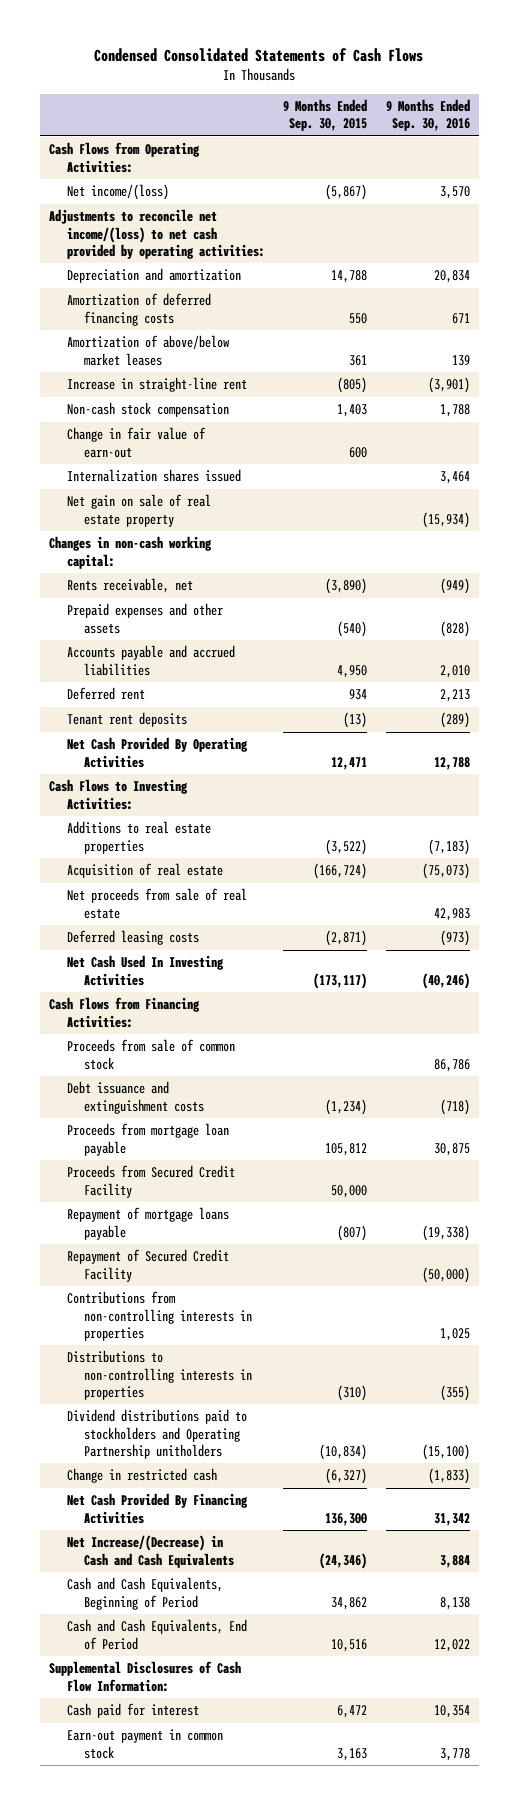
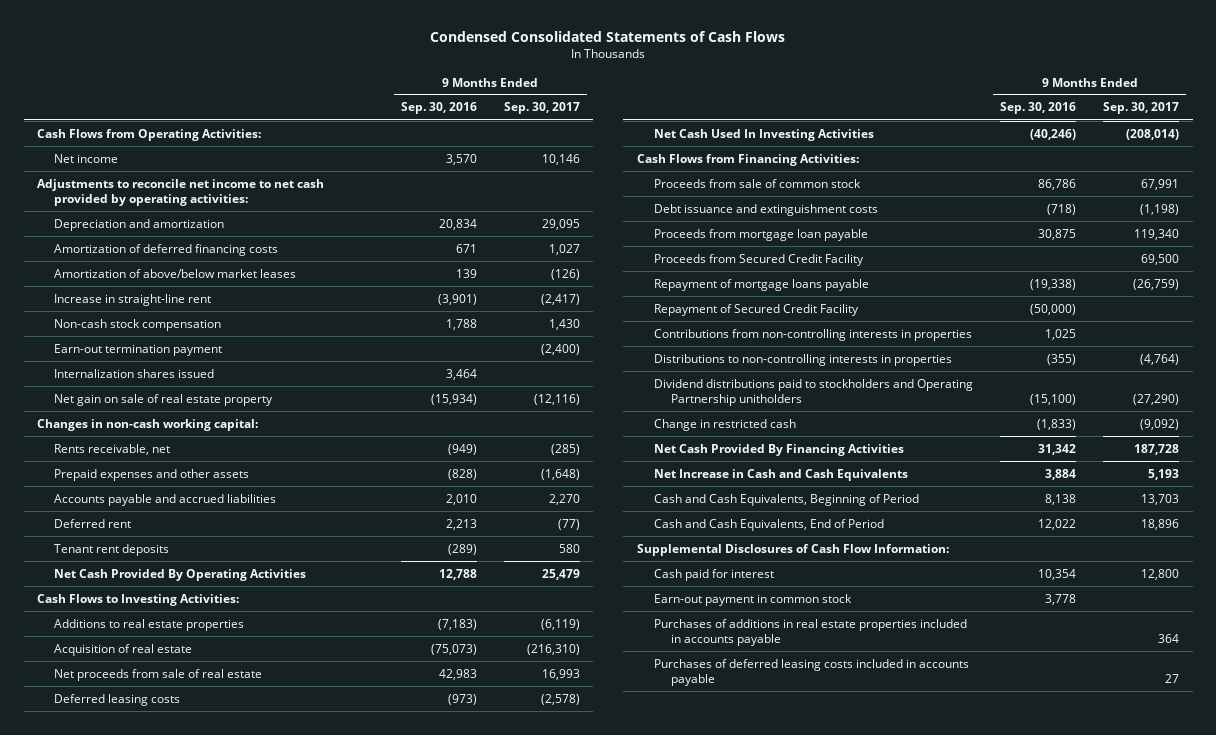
[283,99,368,132] 9 Months Ended Sep. 30, 2015 -> none
none -> [503,102,580,115] Sep. 30, 2017
[66,184,169,201] Net income/(loss) -> [54,153,119,163] Net income
[48,209,265,259] Adjustments to reconcile net income/(loss) to net cash provided by operating activities: -> [37,178,325,206] Adjustments to reconcile net income to net cash provided by operating activities:
[66,427,206,458] Change in fair value of earn-out -> [54,343,223,356] Earn-out termination payment
[66,1535,235,1568] Net Increase/(Decrease) in Cash and Cash Equivalents -> [653,468,908,481] Net Increase in Cash and Cash Equivalents
none -> [653,618,967,646] Purchases of additions in real estate properties included in accounts payable
none -> [653,658,969,686] Purchases of deferred leasing costs included in accounts payable

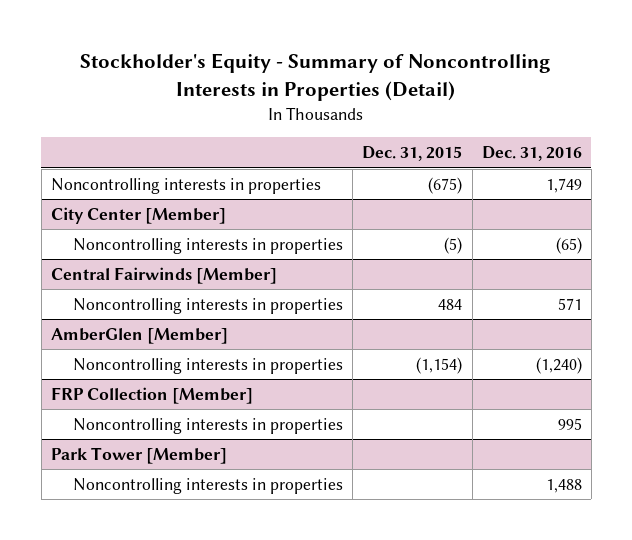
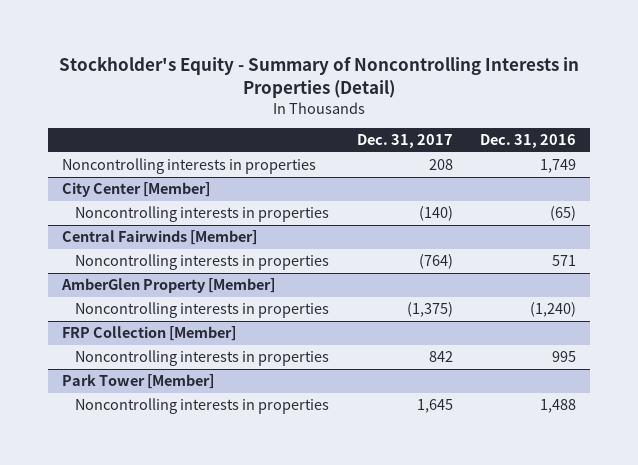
[362,146,463,162] Dec. 31, 2015 -> none
none -> [356,134,453,149] Dec. 31, 2017
[50,327,228,344] AmberGlen [Member] -> [61,278,276,294] AmberGlen Property [Member]

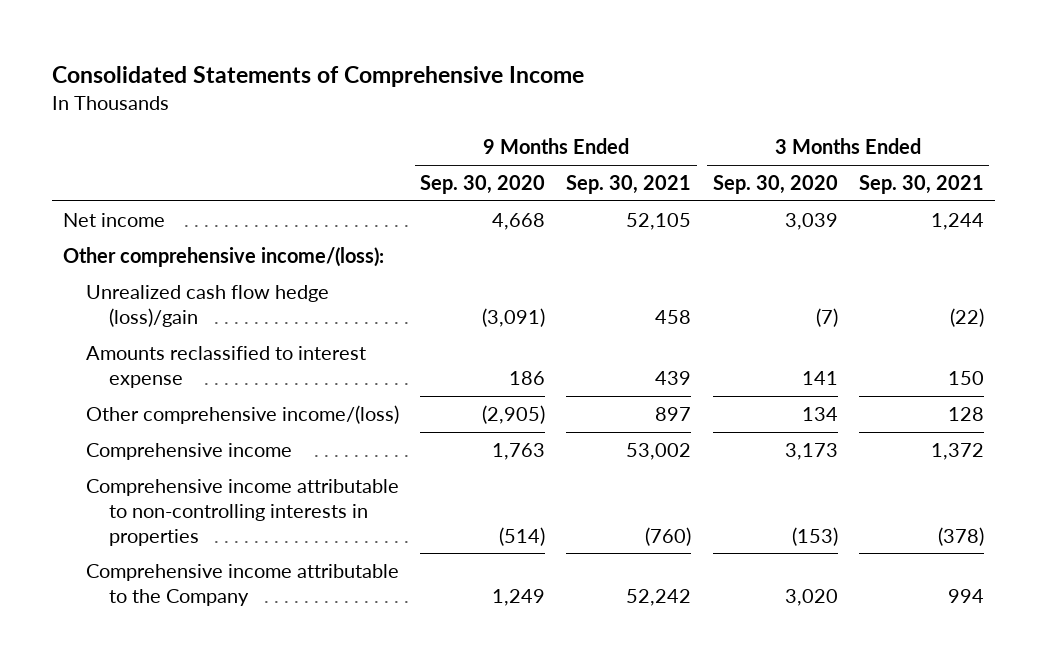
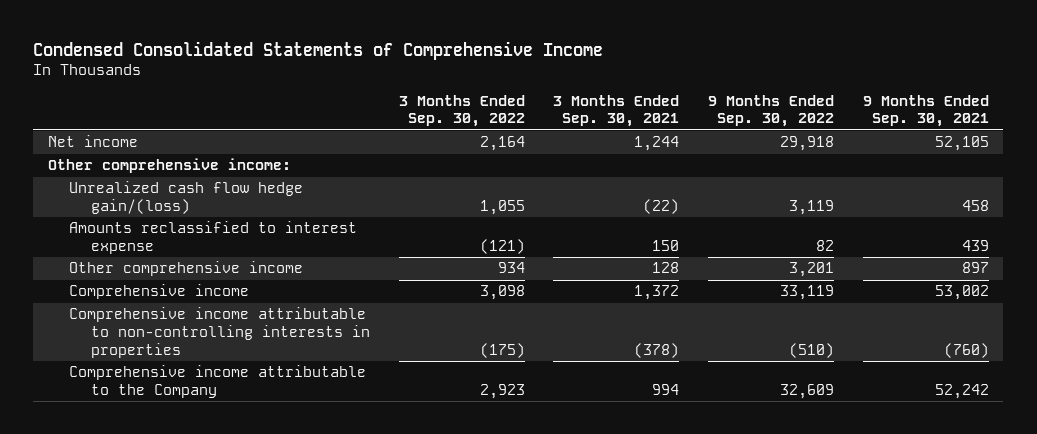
[52,65,585,87] Consolidated Statements of Comprehensive Income -> [33,40,604,60] Condensed Consolidated Statements of Comprehensive Income
[420,175,546,195] Sep. 30, 2020 -> none
[712,175,838,195] Sep. 30, 2020 -> none
none -> [398,94,525,128] 3 Months Ended Sep. 30, 2022
none -> [708,94,835,128] 9 Months Ended Sep. 30, 2022
[62,246,384,267] Other comprehensive income/(loss): -> [47,158,291,174] Other comprehensive income:
[85,284,329,327] Unrealized cash flow hedge (loss)/gain -> [69,181,304,214] Unrealized cash flow hedge gain/(loss)
[85,404,399,424] Other comprehensive income/(loss) -> [69,261,304,277] Other comprehensive income

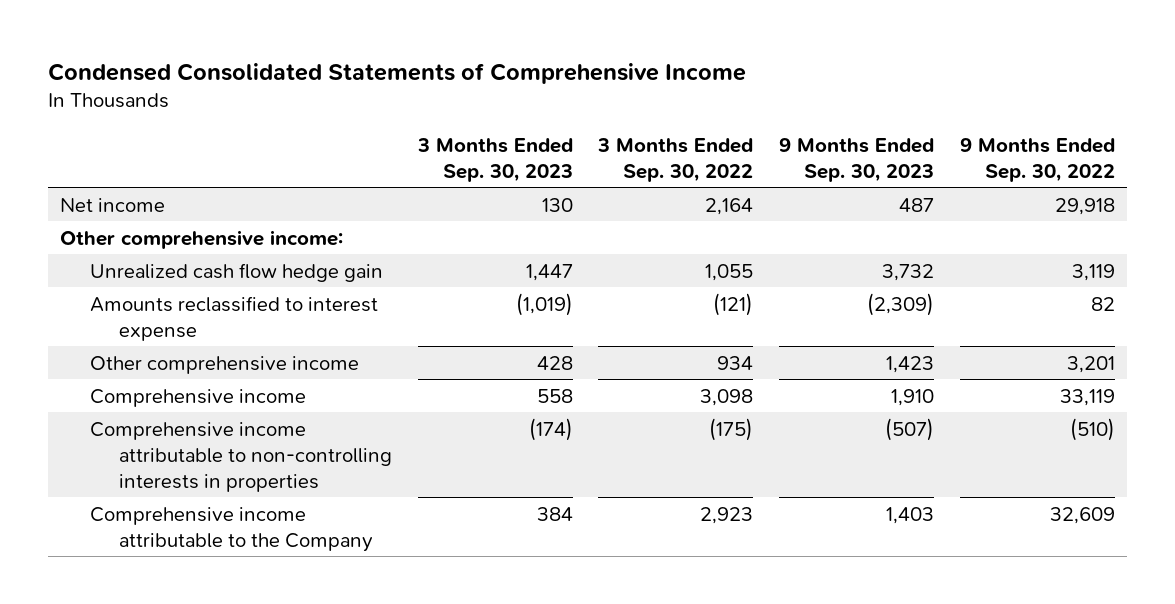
[553,94,680,128] 3 Months Ended Sep. 30, 2021 -> none
[862,94,989,128] 9 Months Ended Sep. 30, 2021 -> none
none -> [416,137,573,182] 3 Months Ended Sep. 30, 2023
none -> [778,137,934,182] 9 Months Ended Sep. 30, 2023
[69,181,304,214] Unrealized cash flow hedge gain/(loss) -> [89,262,383,282] Unrealized cash flow hedge gain

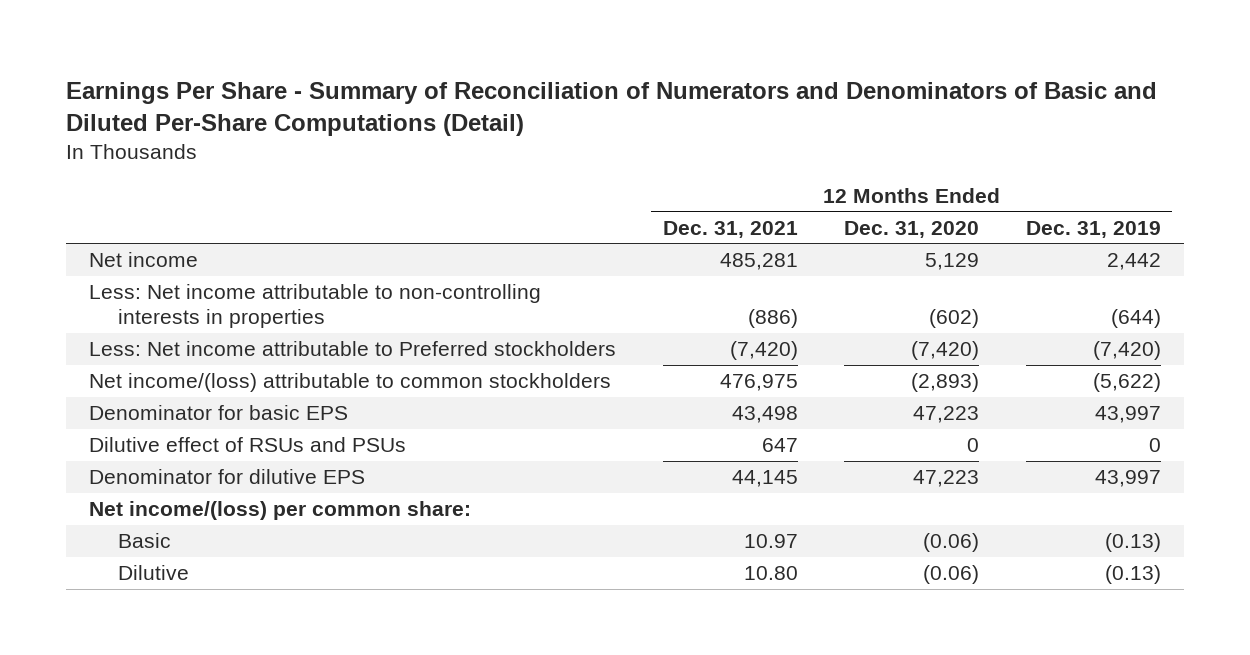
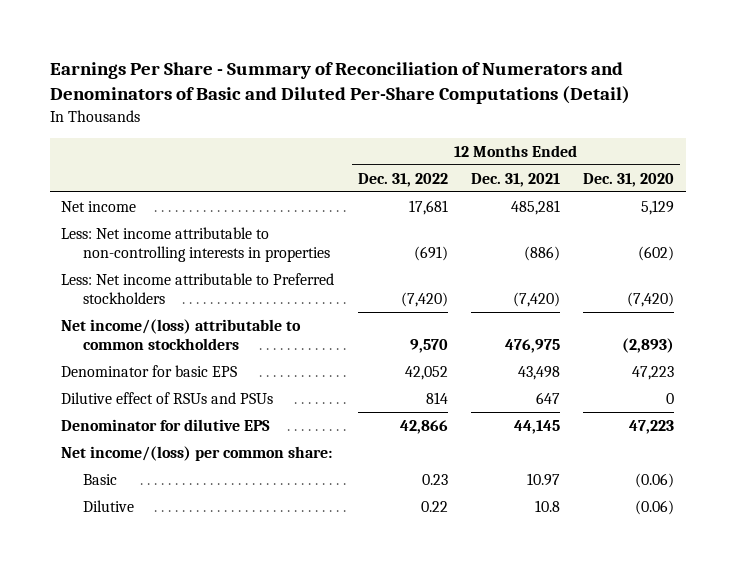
[1025,220,1161,238] Dec. 31, 2019 -> none
none -> [357,172,448,187] Dec. 31, 2022
[743,566,798,581] 10.80 -> [535,500,561,513] 10.8

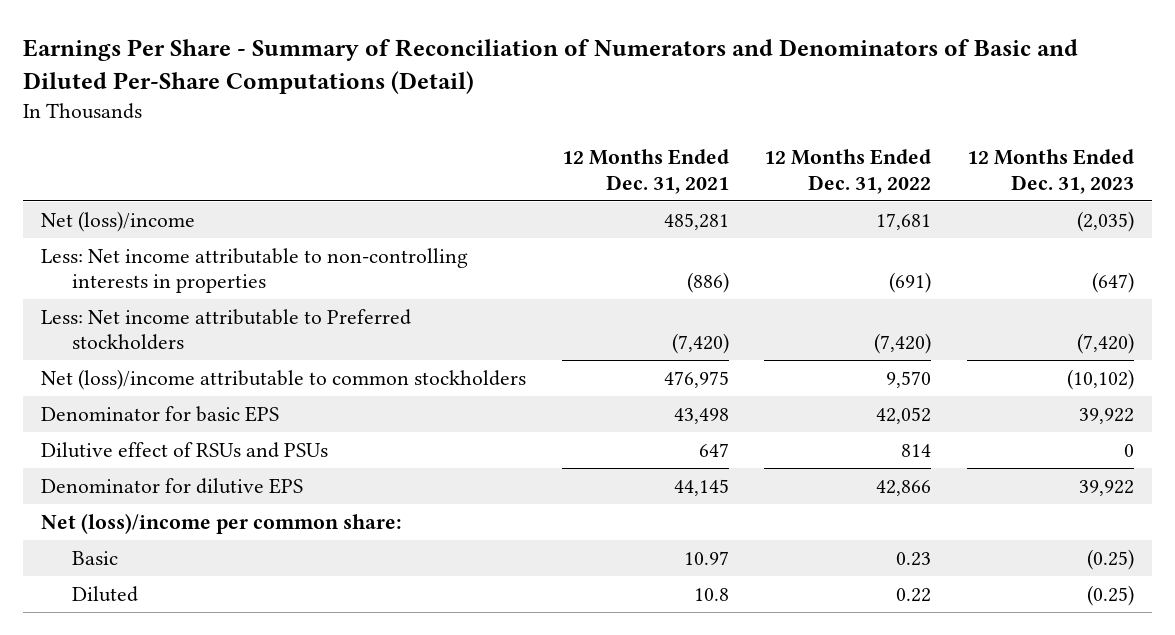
[583,172,675,187] Dec. 31, 2020 -> none
none -> [966,149,1134,194] 12 Months Ended Dec. 31, 2023
[61,201,137,213] Net income -> [40,210,195,232] Net (loss)/income
[61,319,302,351] Net income/(loss) attributable to common stockholders -> [40,368,526,390] Net (loss)/income attributable to common stockholders
[61,446,333,462] Net income/(loss) per common share: -> [40,512,402,534] Net (loss)/income per common share:
[83,500,135,513] Dilutive -> [72,585,139,602] Diluted

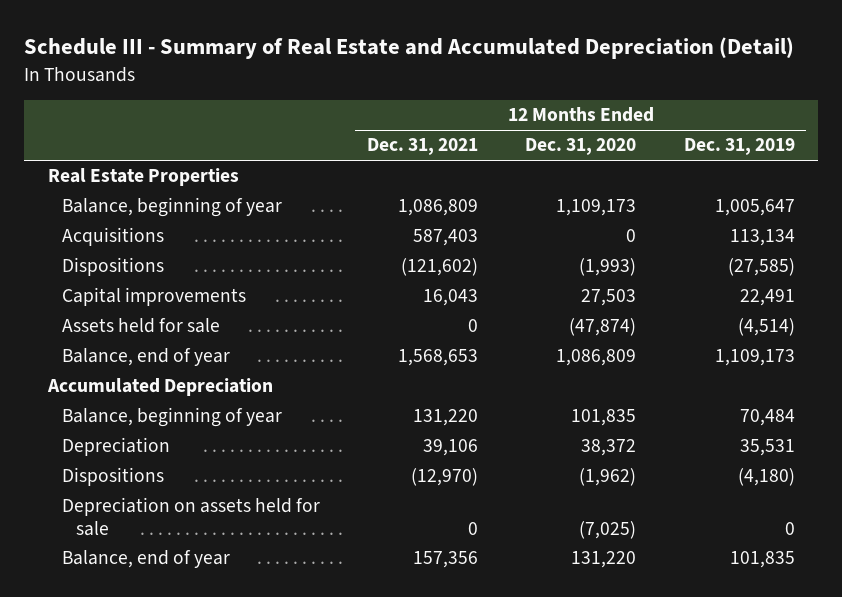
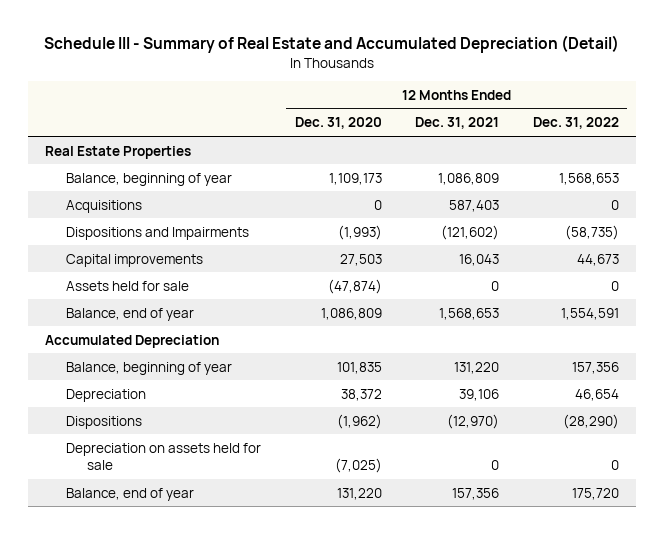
[683,138,795,156] Dec. 31, 2019 -> none
none -> [533,117,620,130] Dec. 31, 2022
[61,257,164,277] Dispositions -> [66,226,250,240] Dispositions and Impairments

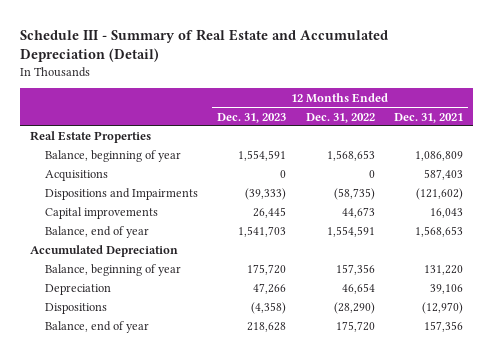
[294,117,382,130] Dec. 31, 2020 -> none
none -> [217,112,287,123] Dec. 31, 2023
[66,280,190,291] Assets held for sale -> none
[66,442,262,470] Depreciation on assets held for sale -> none

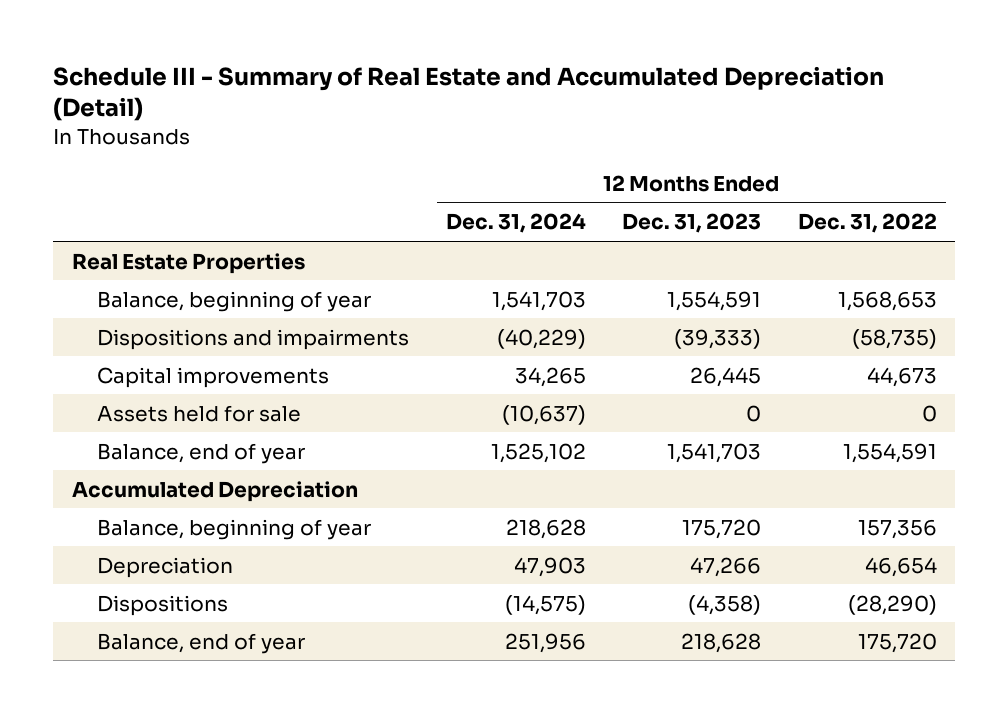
[394,112,464,123] Dec. 31, 2021 -> none
none -> [445,213,586,234] Dec. 31, 2024
[44,170,108,182] Acquisitions -> none
[44,188,198,201] Dispositions and Impairments -> [97,328,410,350] Dispositions and impairments
none -> [97,404,302,422] Assets held for sale

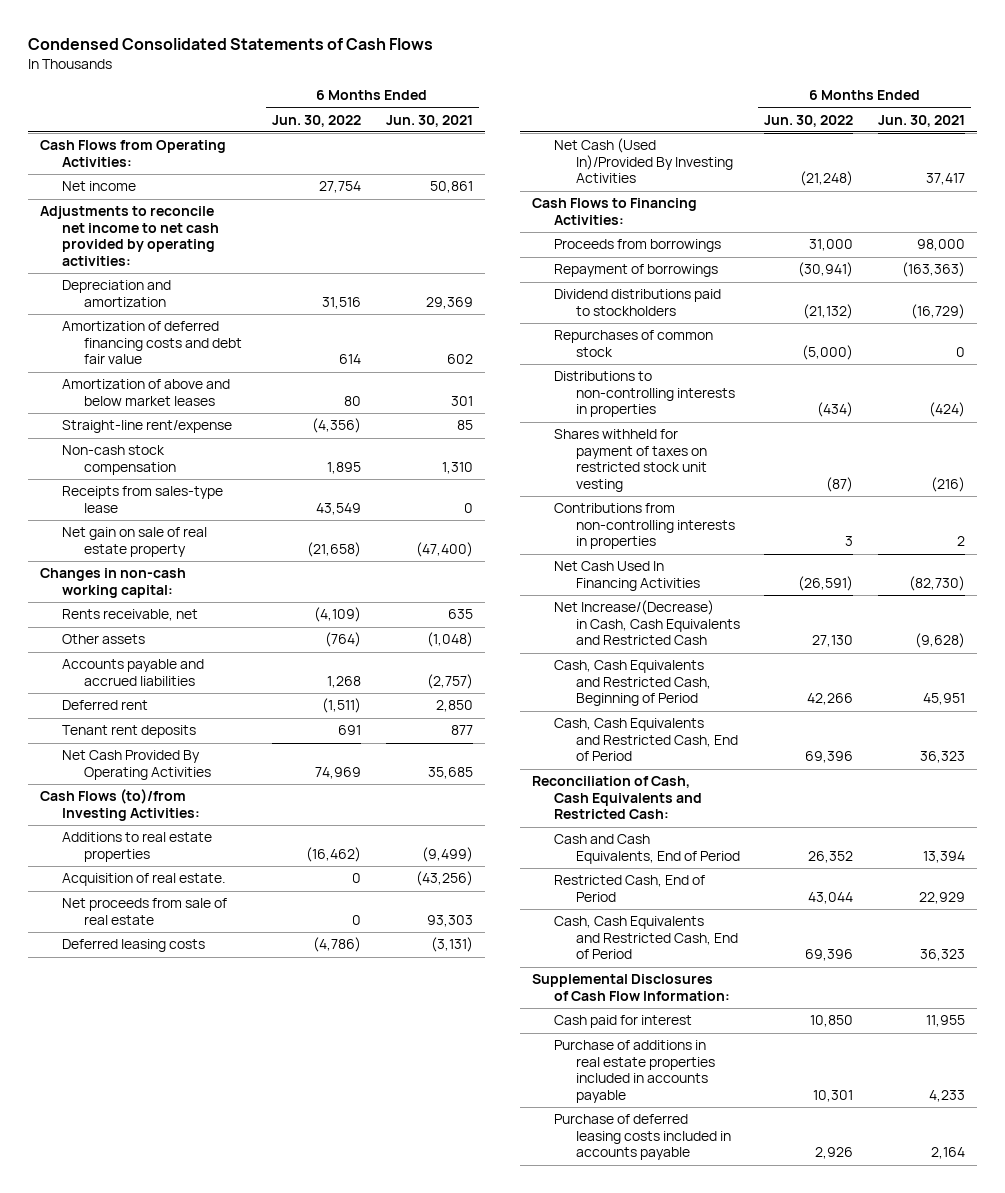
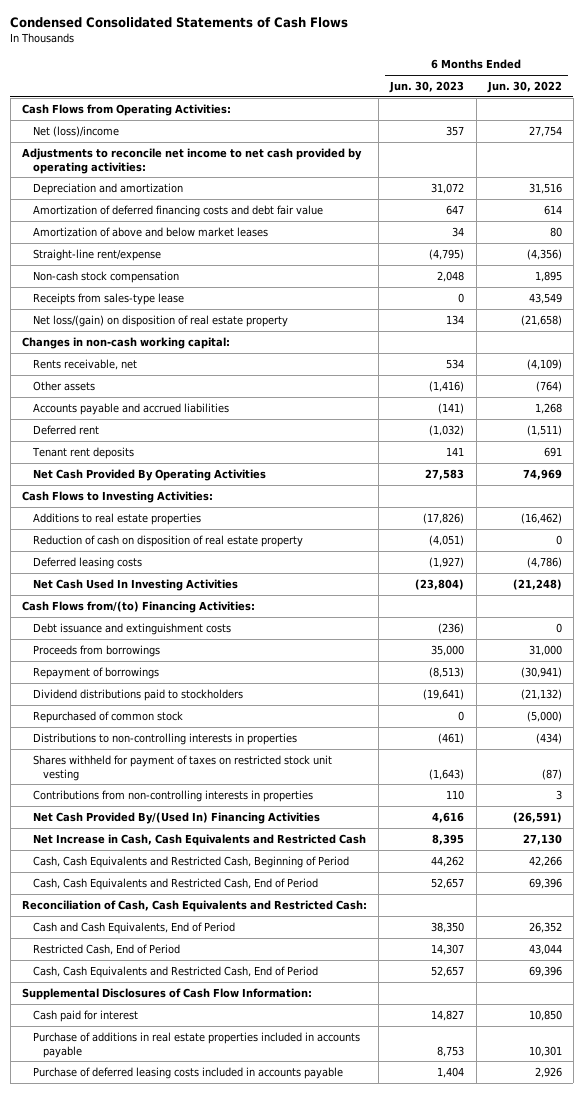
[385,114,473,127] Jun. 30, 2021 -> none
none -> [389,81,465,94] Jun. 30, 2023
[61,181,136,192] Net income -> [32,125,119,137] Net (loss)/income
[61,527,207,557] Net gain on sale of real estate property -> [32,314,288,327] Net loss/(gain) on disposition of real estate property
[39,789,200,821] Cash Flows (to)/from Investing Activities: -> [21,490,213,503] Cash Flows to Investing Activities:
[61,873,226,887] Acquisition of real estate. -> none
[61,898,227,925] Net proceeds from sale of real estate -> none
none -> [32,534,303,547] Reduction of cash on disposition of real estate property
[554,138,734,184] Net Cash (Used In)/Provided By Investing Activities -> [32,578,238,591] Net Cash Used In Investing Activities
[532,198,698,225] Cash Flows to Financing Activities: -> [21,600,255,613] Cash Flows from/(to) Financing Activities:
none -> [32,622,231,635] Debt issuance and extinguishment costs
[554,330,714,357] Repurchases of common stock -> [32,710,183,723] Repurchased of common stock
[554,561,701,591] Net Cash Used In Financing Activities -> [32,811,320,824] Net Cash Provided By/(Used In) Financing Activities
[554,600,741,646] Net Increase/(Decrease) in Cash, Cash Equivalents and Restricted Cash -> [32,833,366,846] Net Increase in Cash, Cash Equivalents and Restricted Cash

